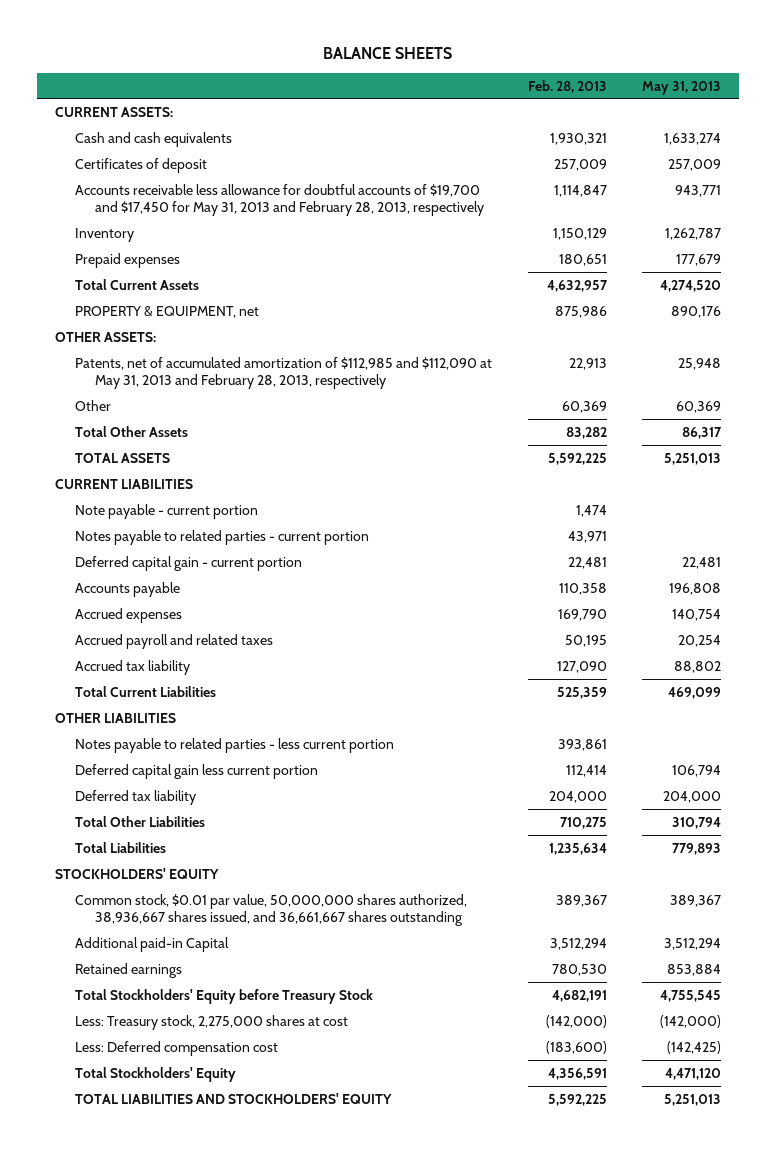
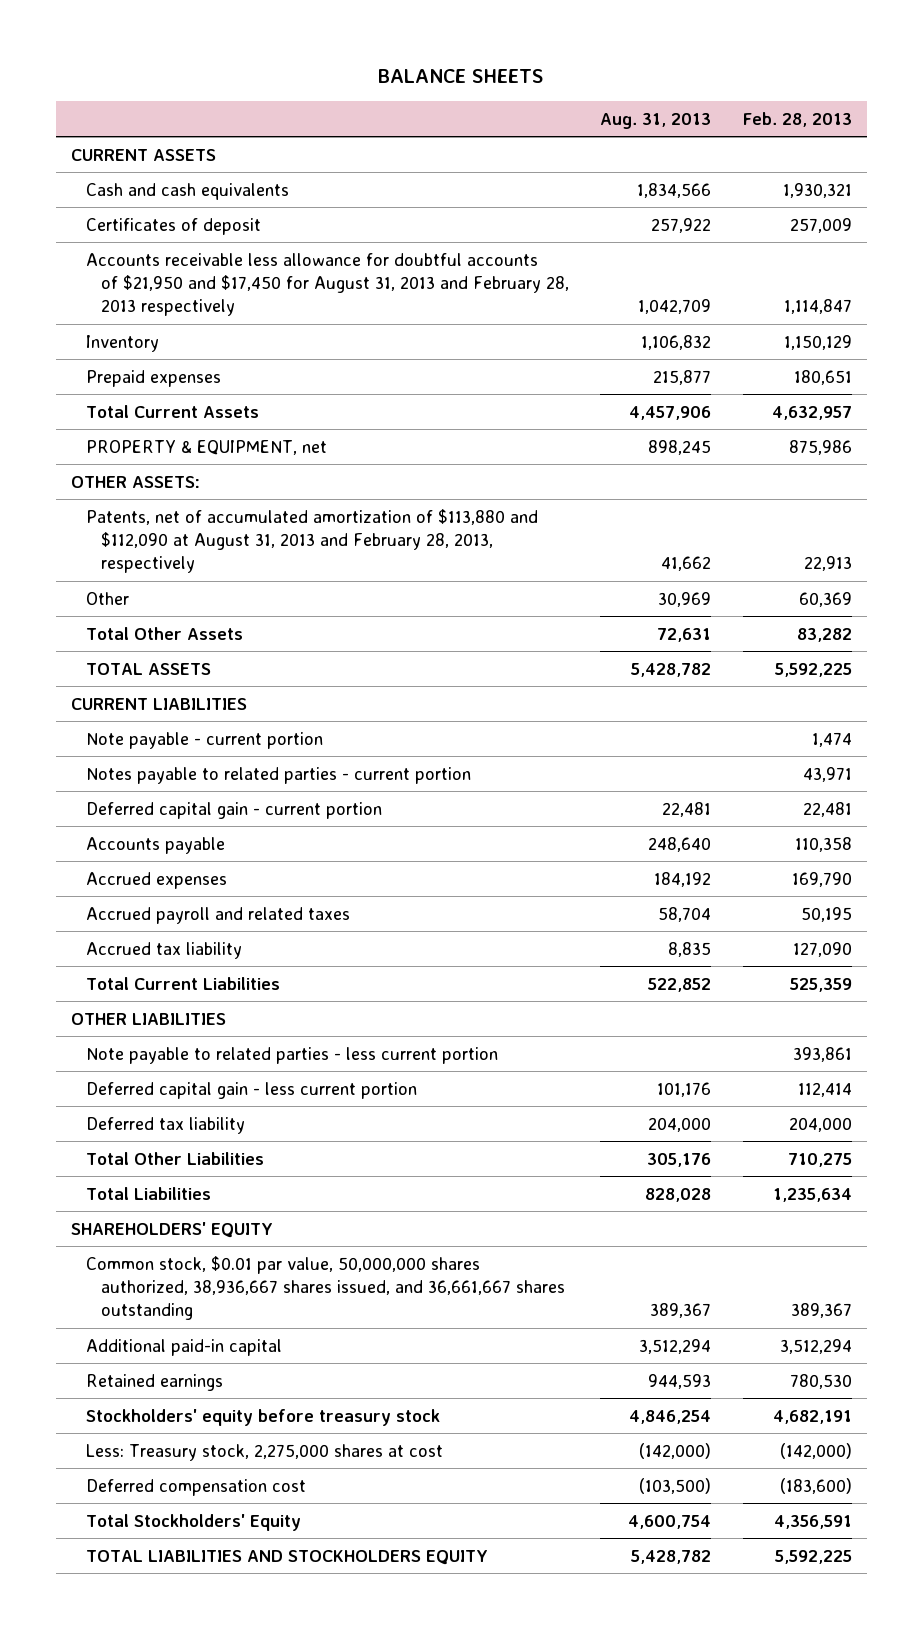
[642,80,722,95] May 31, 2013 -> none
none -> [600,112,712,129] Aug. 31, 2013
[54,106,173,117] CURRENT ASSETS: -> [71,148,217,161] CURRENT ASSETS
[75,183,485,217] Accounts receivable less allowance for doubtful accounts of $19,700 and $17,450 for May 31, 2013 and February 28, 2013, respectively -> [86,252,570,317] Accounts receivable less allowance for doubtful accounts of $21,950 and $17,450 for August 31, 2013 and February 28, 2013 respectively
[75,356,493,390] Patents, net of accumulated amortization of $112,985 and $112,090 at May 31, 2013 and February 28, 2013, respectively -> [86,508,539,574] Patents, net of accumulated amortization of $113,880 and $112,090 at August 31, 2013 and February 28, 2013, respectively
[75,737,395,753] Notes payable to related parties - less current portion -> [86,1046,499,1064] Note payable to related parties - less current portion
[75,763,319,779] Deferred capital gain less current portion -> [86,1081,418,1099] Deferred capital gain - less current portion
[54,867,219,879] STOCKHOLDERS' EQUITY -> [71,1221,274,1238] SHAREHOLDERS' EQUITY
[75,936,230,952] Additional paid-in Capital -> [86,1338,283,1356] Additional paid-in capital
[75,988,374,1004] Total Stockholders' Equity before Treasury Stock -> [86,1408,441,1426] Stockholders' equity before treasury stock
[75,1040,279,1056] Less: Deferred compensation cost -> [86,1478,307,1496] Deferred compensation cost
[75,1092,393,1104] TOTAL LIABILITIES AND STOCKHOLDERS' EQUITY -> [86,1549,489,1565] TOTAL LIABILITIES AND STOCKHOLDERS EQUITY

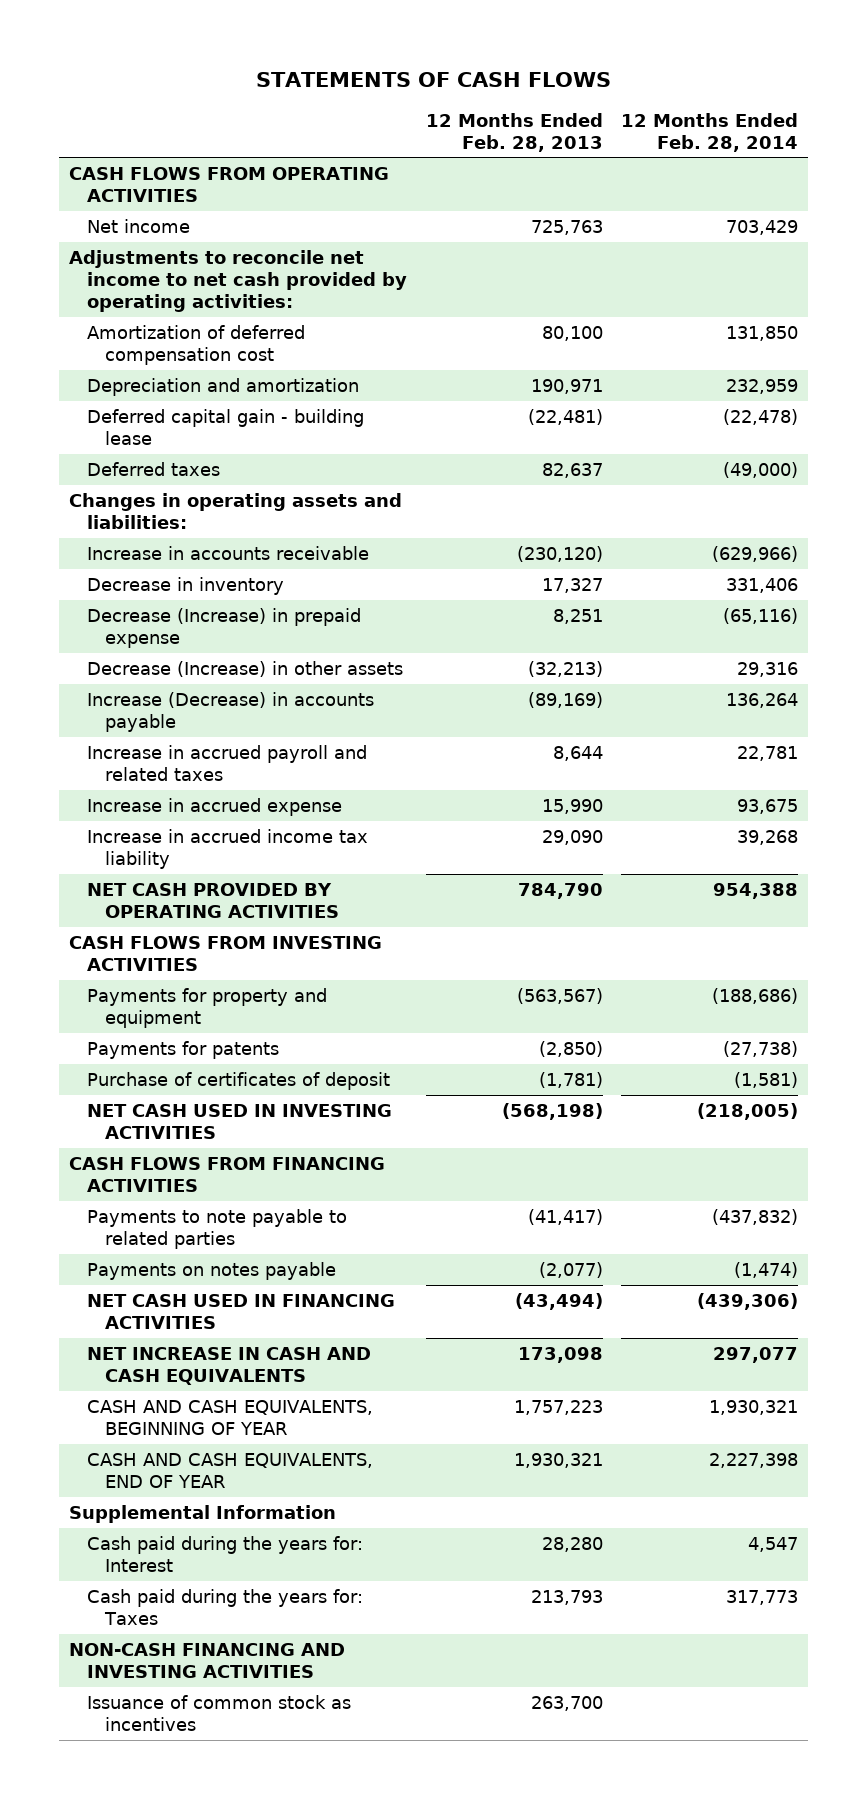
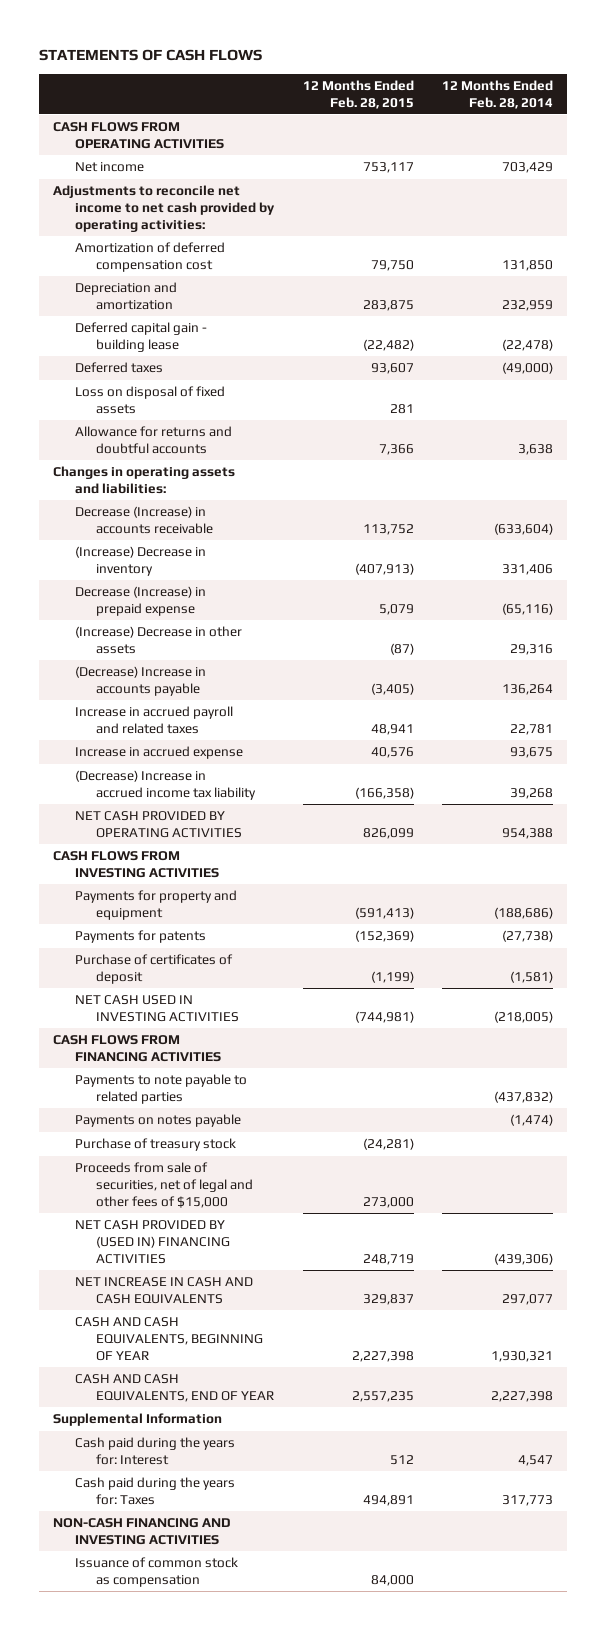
[425,112,603,152] 12 Months Ended Feb. 28, 2013 -> none
none -> [302,79,414,109] 12 Months Ended Feb. 28, 2015
none -> [74,386,225,414] Loss on disposal of fixed assets
none -> [74,426,232,454] Allowance for returns and doubtful accounts
[86,545,369,560] Increase in accounts receivable -> [74,506,213,534] Decrease (Increase) in accounts receivable
[712,545,799,562] (629,966) -> [494,522,554,535] (633,604)
[86,576,284,595] Decrease in inventory -> [74,546,206,576] (Increase) Decrease in inventory
[86,660,403,677] Decrease (Increase) in other assets -> [74,626,242,654] (Increase) Decrease in other assets
[86,691,374,732] Increase (Decrease) in accounts payable -> [74,666,206,696] (Decrease) Increase in accounts payable
[86,828,368,869] Increase in accrued income tax liability -> [74,770,256,800] (Decrease) Increase in accrued income tax liability
none -> [74,1138,236,1152] Purchase of treasury stock
none -> [74,1162,253,1208] Proceeds from sale of securities, net of legal and other fees of $15,000
[86,1293,395,1329] NET CASH USED IN FINANCING ACTIVITIES -> [74,1220,230,1264] NET CASH PROVIDED BY (USED IN) FINANCING ACTIVITIES
[86,1694,351,1731] Issuance of common stock as incentives -> [74,1557,238,1587] Issuance of common stock as compensation

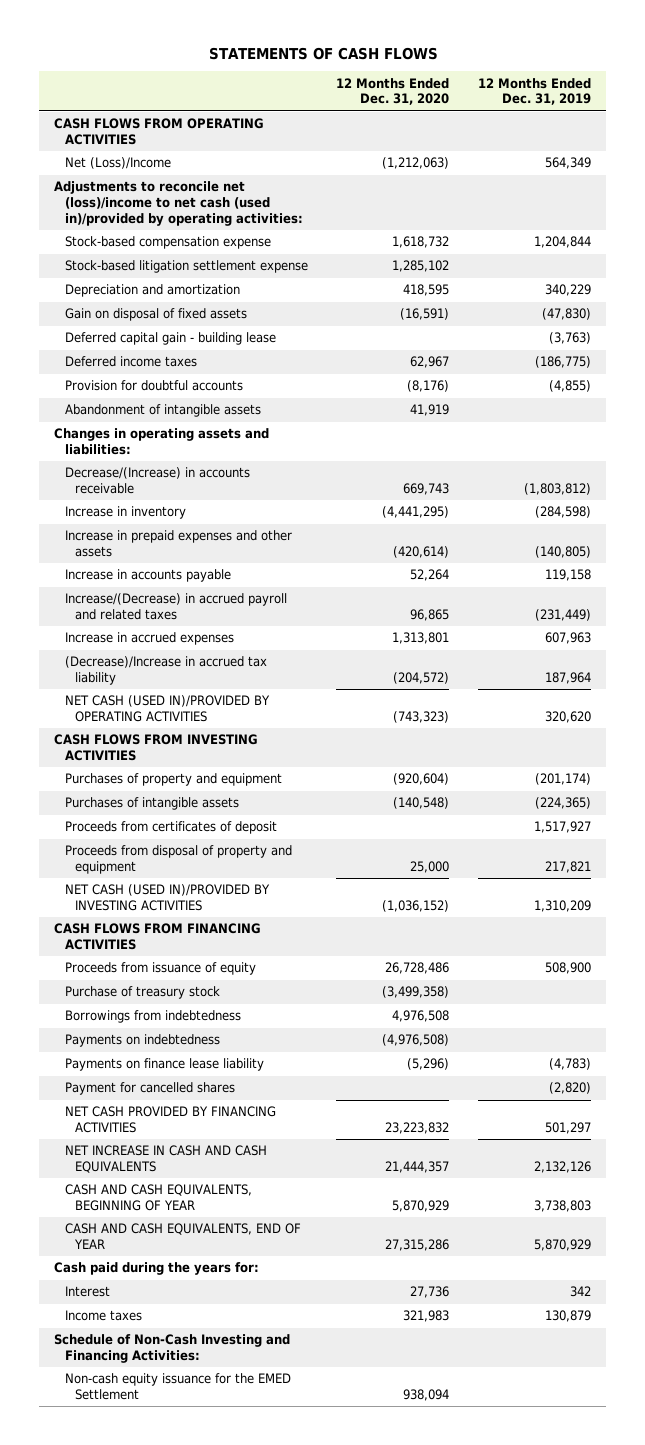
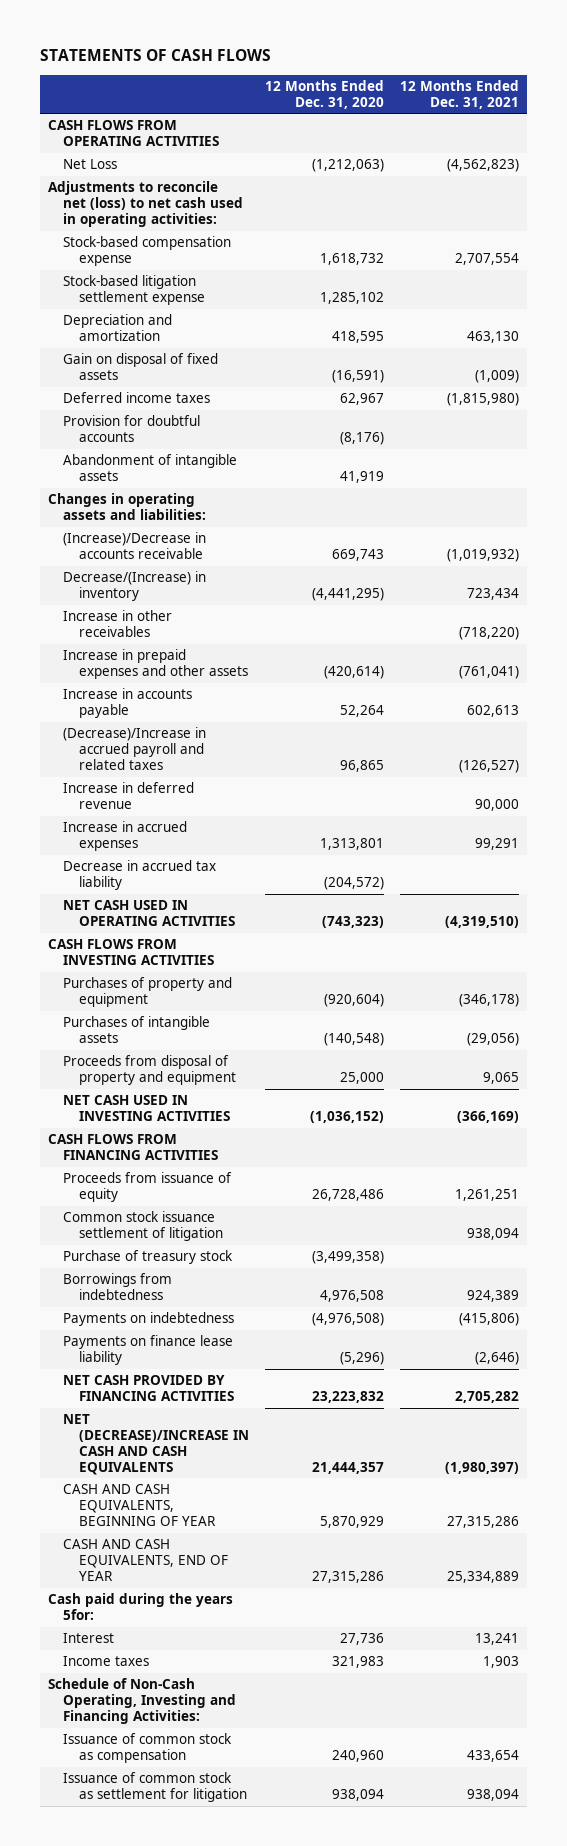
[478,77,592,106] 12 Months Ended Dec. 31, 2019 -> none
none -> [399,80,519,109] 12 Months Ended Dec. 31, 2021
[64,157,171,170] Net (Loss)/Income -> [63,159,118,170] Net Loss
[53,181,303,226] Adjustments to reconcile net (loss)/income to net cash (used in)/provided by operating activities: -> [47,181,244,227] Adjustments to reconcile net (loss) to net cash used in operating activities:
[64,332,276,346] Deferred capital gain - building lease -> none
[64,467,250,495] Decrease/(Increase) in accounts receivable -> [63,532,207,560] (Increase)/Decrease in accounts receivable
[64,506,186,520] Increase in inventory -> [63,571,207,602] Decrease/(Increase) in inventory
none -> [63,610,173,638] Increase in other receivables
[64,593,287,621] Increase/(Decrease) in accrued payroll and related taxes -> [63,727,207,770] (Decrease)/Increase in accrued payroll and related taxes
none -> [63,782,195,810] Increase in deferred revenue
[64,656,267,686] (Decrease)/Increase in accrued tax liability -> [63,860,217,891] Decrease in accrued tax liability
[64,695,270,723] NET CASH (USED IN)/PROVIDED BY OPERATING ACTIVITIES -> [63,900,235,927] NET CASH USED IN OPERATING ACTIVITIES
[64,821,277,835] Proceeds from certificates of deposit -> none
[64,884,270,912] NET CASH (USED IN)/PROVIDED BY INVESTING ACTIVITIES -> [63,1095,230,1122] NET CASH USED IN INVESTING ACTIVITIES
none -> [63,1211,223,1242] Common stock issuance settlement of litigation
[64,1082,235,1096] Payment for cancelled shares -> none
[64,1145,267,1174] NET INCREASE IN CASH AND CASH EQUIVALENTS -> [63,1414,249,1475] NET (DECREASE)/INCREASE IN CASH AND CASH EQUIVALENTS
[53,1262,259,1276] Cash paid during the years for: -> [47,1593,233,1621] Cash paid during the years 5for:
[53,1334,290,1364] Schedule of Non-Cash Investing and Financing Activities: -> [47,1678,237,1724] Schedule of Non-Cash Operating, Investing and Financing Activities:
none -> [63,1733,233,1764] Issuance of common stock as compensation
[64,1373,291,1401] Non-cash equity issuance for the EMED Settlement -> [63,1772,247,1803] Issuance of common stock as settlement for litigation

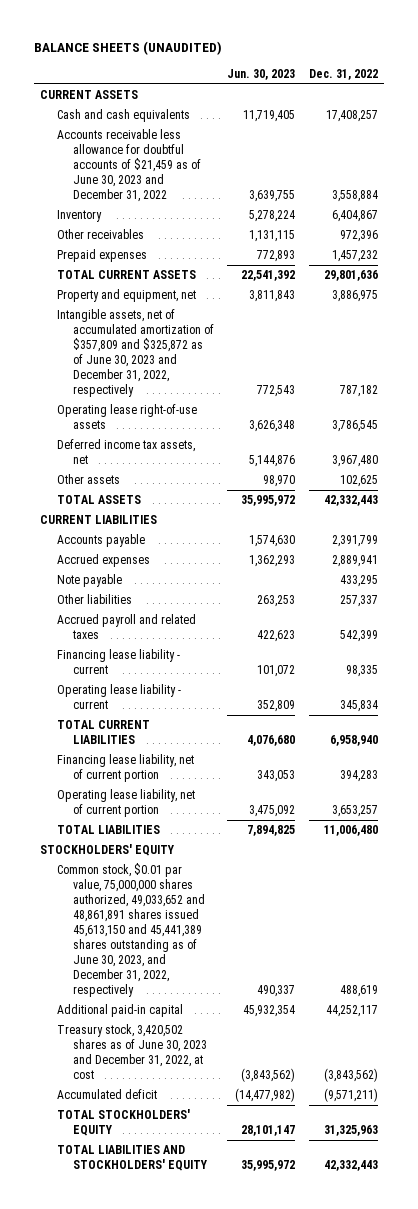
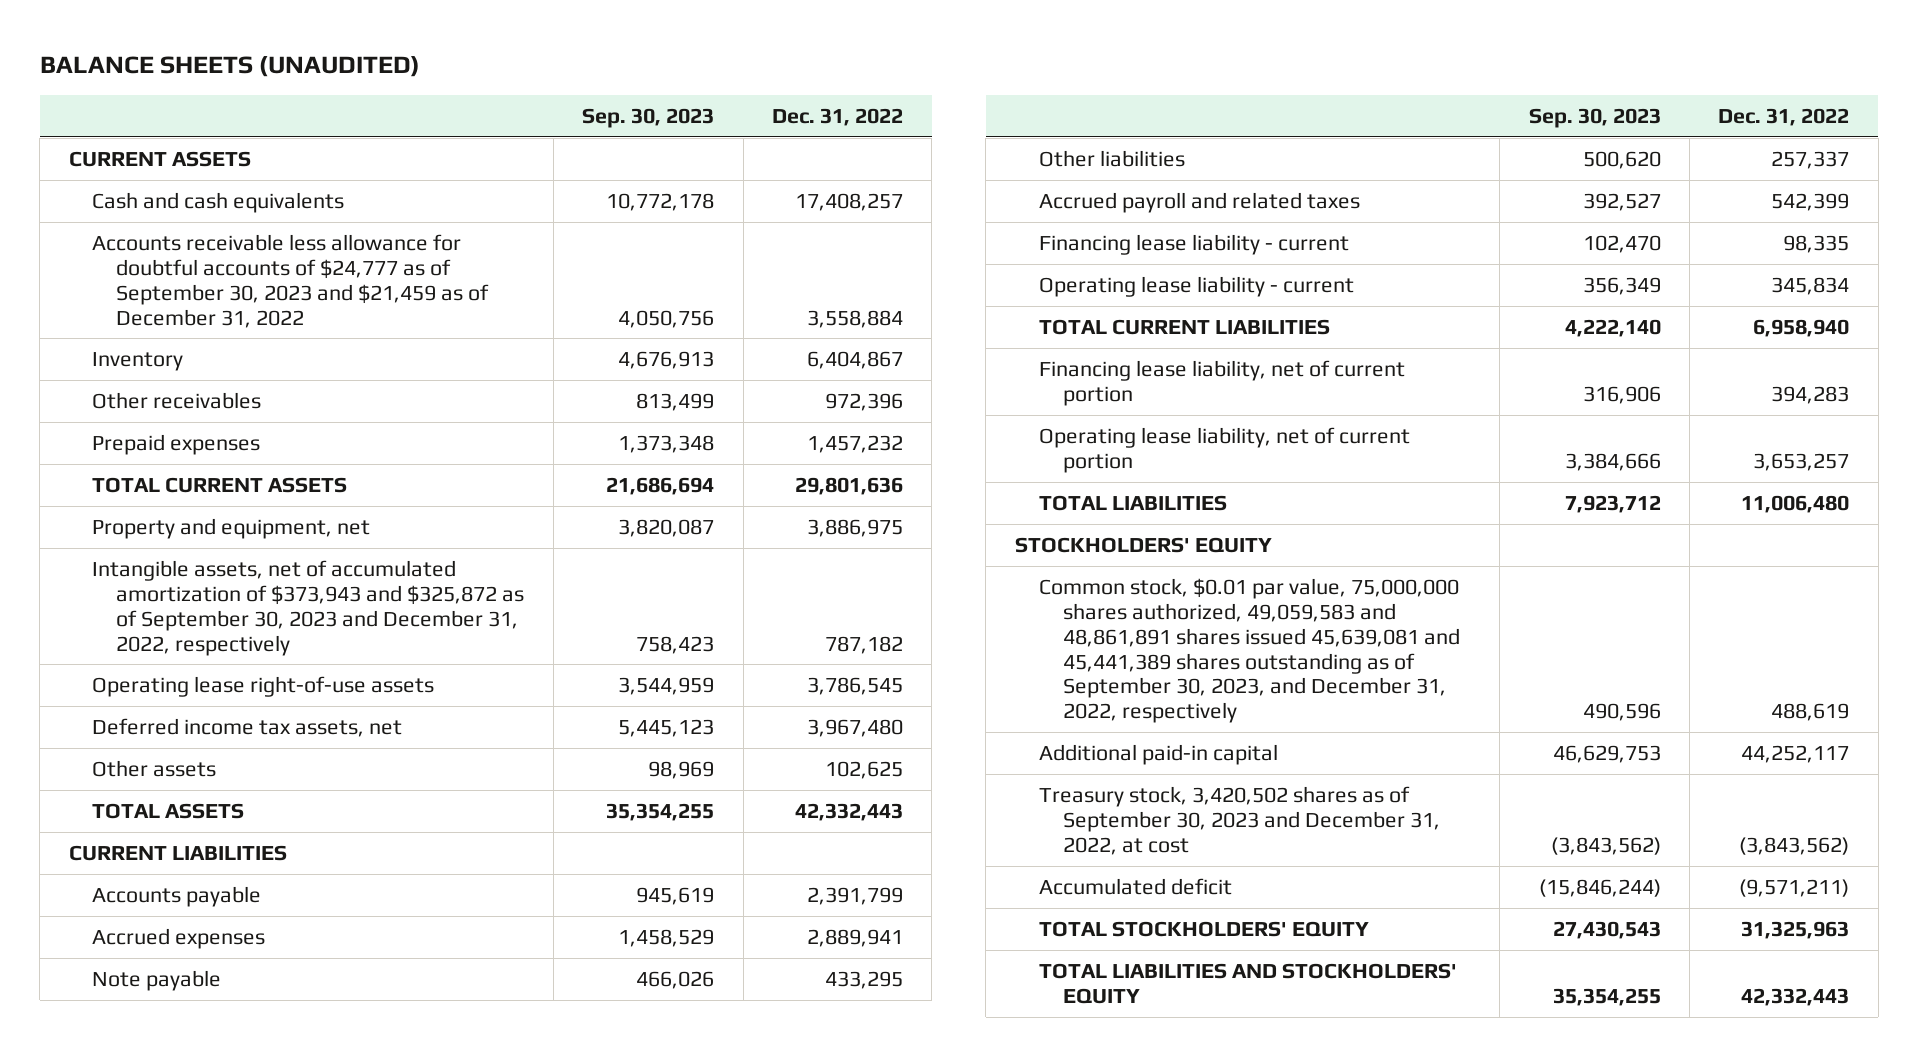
[227,68,296,80] Jun. 30, 2023 -> none
none -> [582,107,715,128] Sep. 30, 2023
[56,129,201,203] Accounts receivable less allowance for doubtful accounts of $21,459 as of June 30, 2023 and December 31, 2022 -> [92,233,490,328] Accounts receivable less allowance for doubtful accounts of $24,777 as of September 30, 2023 and $21,459 as of December 31, 2022
[56,309,214,398] Intangible assets, net of accumulated amortization of $357,809 and $325,872 as of June 30, 2023 and December 31, 2022, respectively -> [92,559,525,656] Intangible assets, net of accumulated amortization of $373,943 and $325,872 as of September 30, 2023 and December 31, 2022, respectively
[56,863,205,998] Common stock, $0.01 par value, 75,000,000 shares authorized, 49,033,652 and 48,861,891 shares issued 45,613,150 and 45,441,389 shares outstanding as of June 30, 2023, and December 31, 2022, respectively -> [1038,577,1460,724] Common stock, $0.01 par value, 75,000,000 shares authorized, 49,059,583 and 48,861,891 shares issued 45,639,081 and 45,441,389 shares outstanding as of September 30, 2023, and December 31, 2022, respectively
[56,1024,207,1080] Treasury stock, 3,420,502 shares as of June 30, 2023 and December 31, 2022, at cost -> [1038,785,1440,855] Treasury stock, 3,420,502 shares as of September 30, 2023 and December 31, 2022, at cost

